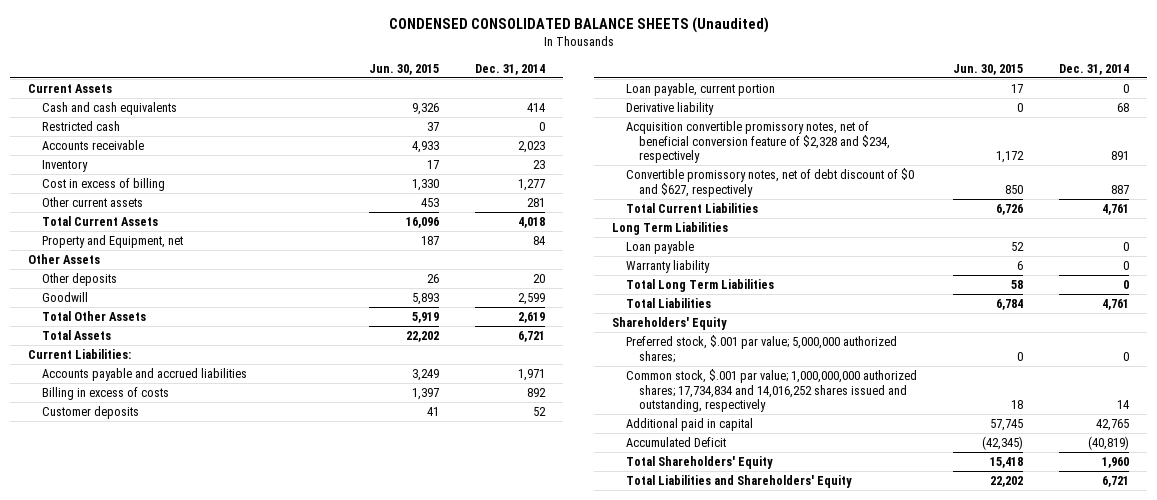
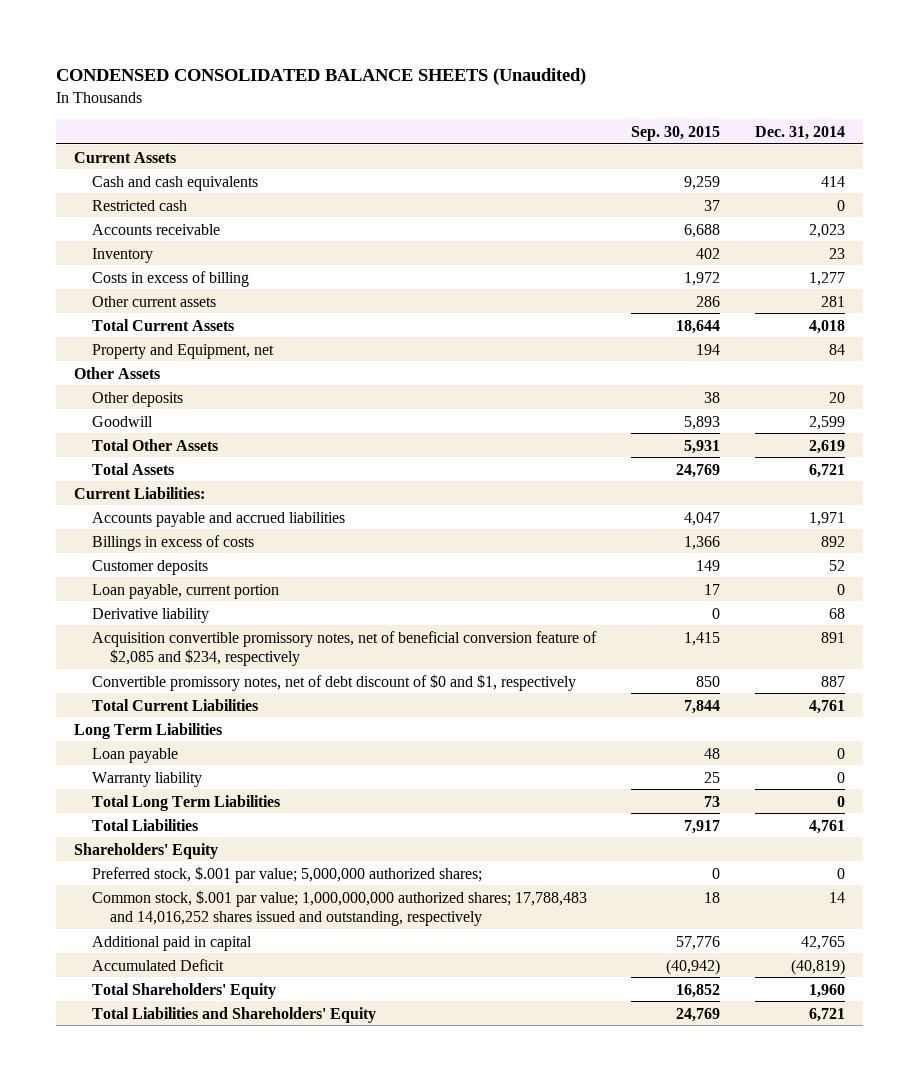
[368,63,439,75] Jun. 30, 2015 -> none
none -> [631,125,721,141] Sep. 30, 2015
[41,178,165,192] Cost in excess of billing -> [91,270,249,287] Costs in excess of billing
[41,387,169,401] Billing in excess of costs -> [91,534,254,551] Billings in excess of costs
[625,121,891,163] Acquisition convertible promissory notes, net of beneficial conversion feature of $2,328 and $234, respectively -> [91,630,597,667] Acquisition convertible promissory notes, net of beneficial conversion feature of $2,085 and $234, respectively
[625,168,914,197] Convertible promissory notes, net of debt discount of $0 and $627, respectively -> [91,673,576,691] Convertible promissory notes, net of debt discount of $0 and $1, respectively
[625,369,917,412] Common stock, $.001 par value; 1,000,000,000 authorized shares; 17,734,834 and 14,016,252 shares issued and outstanding, respectively -> [91,889,587,927] Common stock, $.001 par value; 1,000,000,000 authorized shares; 17,788,483 and 14,016,252 shares issued and outstanding, respectively

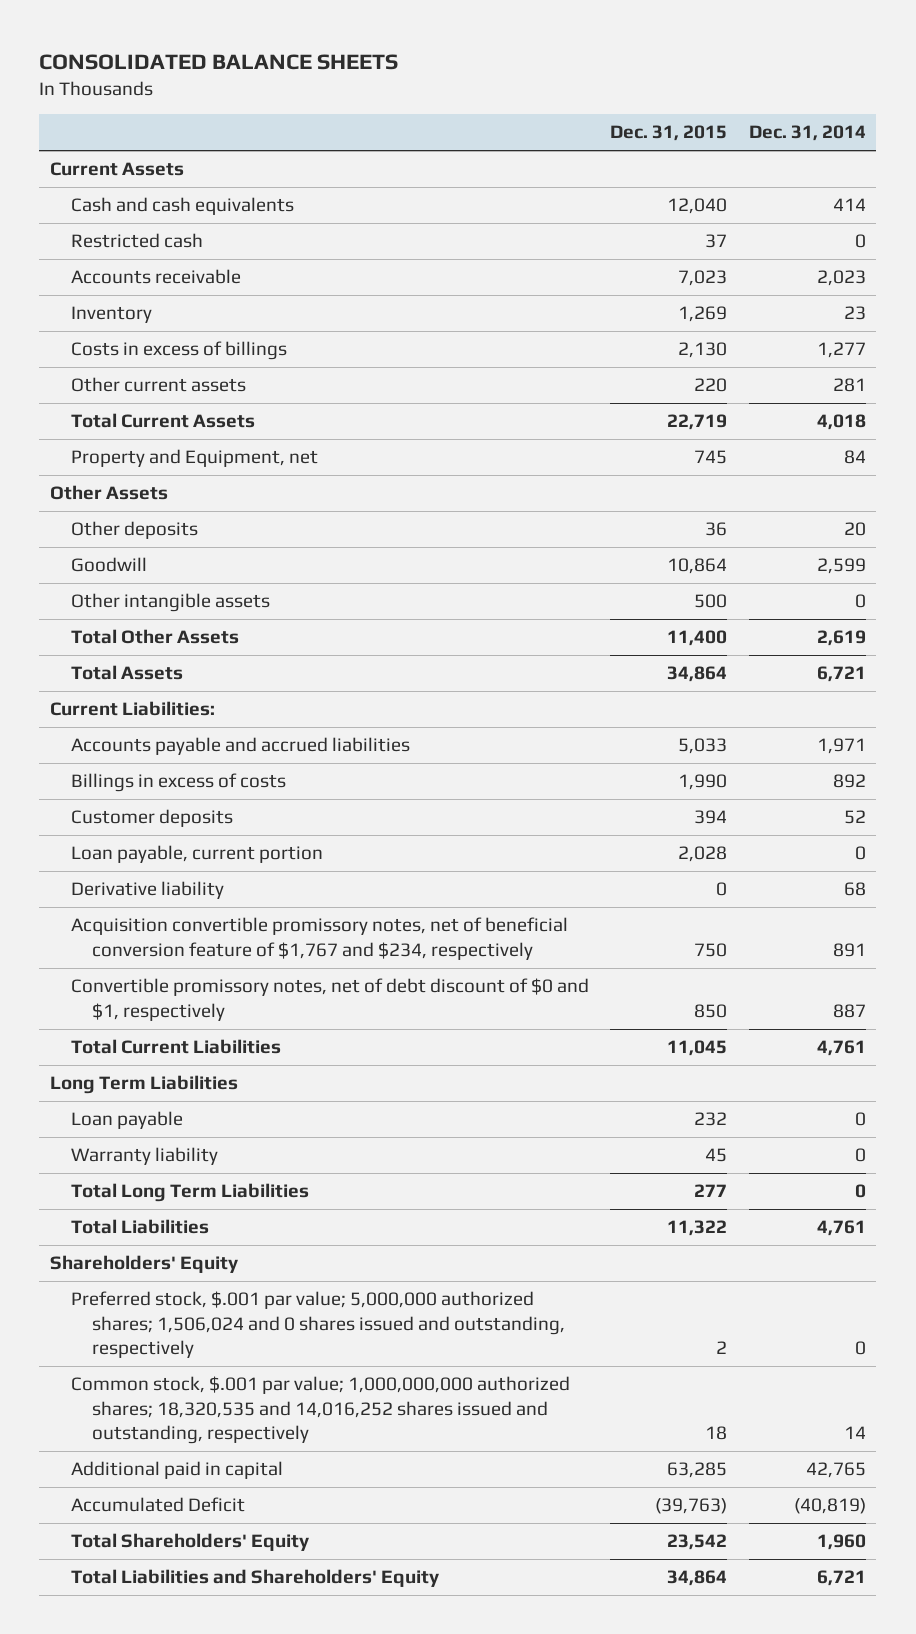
[56,68,587,86] CONDENSED CONSOLIDATED BALANCE SHEETS (Unaudited) -> [39,54,399,71] CONSOLIDATED BALANCE SHEETS
[631,125,721,141] Sep. 30, 2015 -> none
none -> [610,125,728,142] Dec. 31, 2015
[91,270,249,287] Costs in excess of billing -> [71,341,288,361] Costs in excess of billings
none -> [71,593,271,613] Other intangible assets
[91,630,597,667] Acquisition convertible promissory notes, net of beneficial conversion feature of $2,085 and $234, respectively -> [71,917,569,960] Acquisition convertible promissory notes, net of beneficial conversion feature of $1,767 and $234, respectively
[91,865,482,883] Preferred stock, $.001 par value; 5,000,000 authorized shares; -> [71,1291,566,1359] Preferred stock, $.001 par value; 5,000,000 authorized shares; 1,506,024 and 0 shares issued and outstanding, respectively
[91,889,587,927] Common stock, $.001 par value; 1,000,000,000 authorized shares; 17,788,483 and 14,016,252 shares issued and outstanding, respectively -> [71,1376,571,1445] Common stock, $.001 par value; 1,000,000,000 authorized shares; 18,320,535 and 14,016,252 shares issued and outstanding, respectively

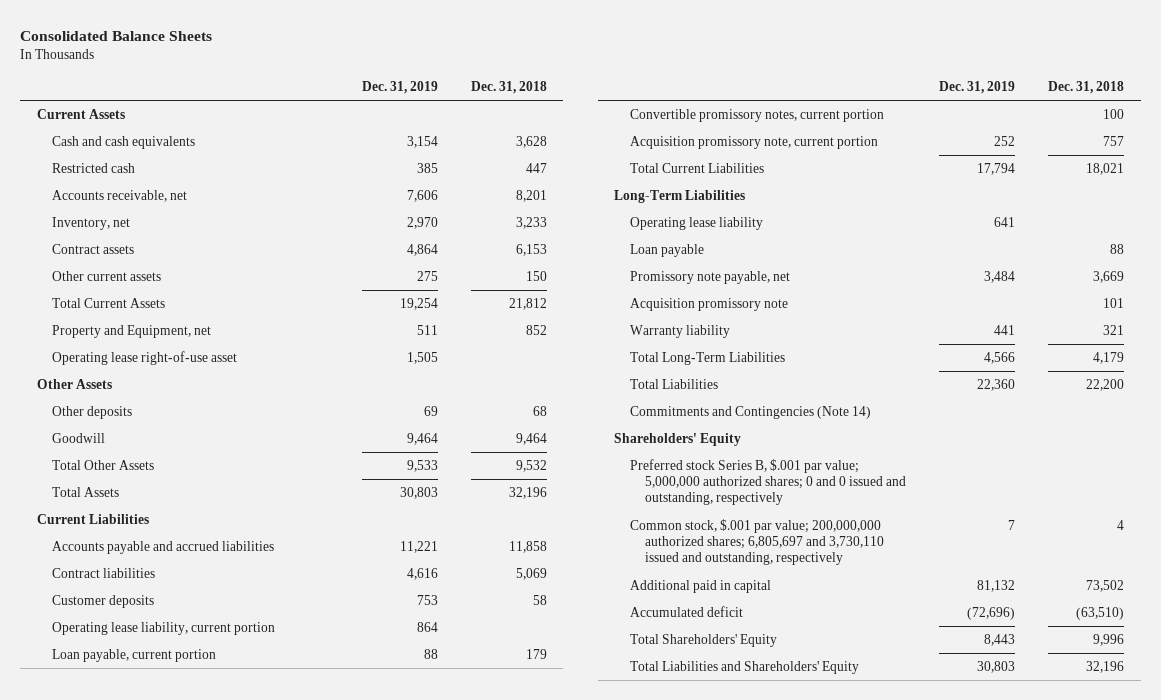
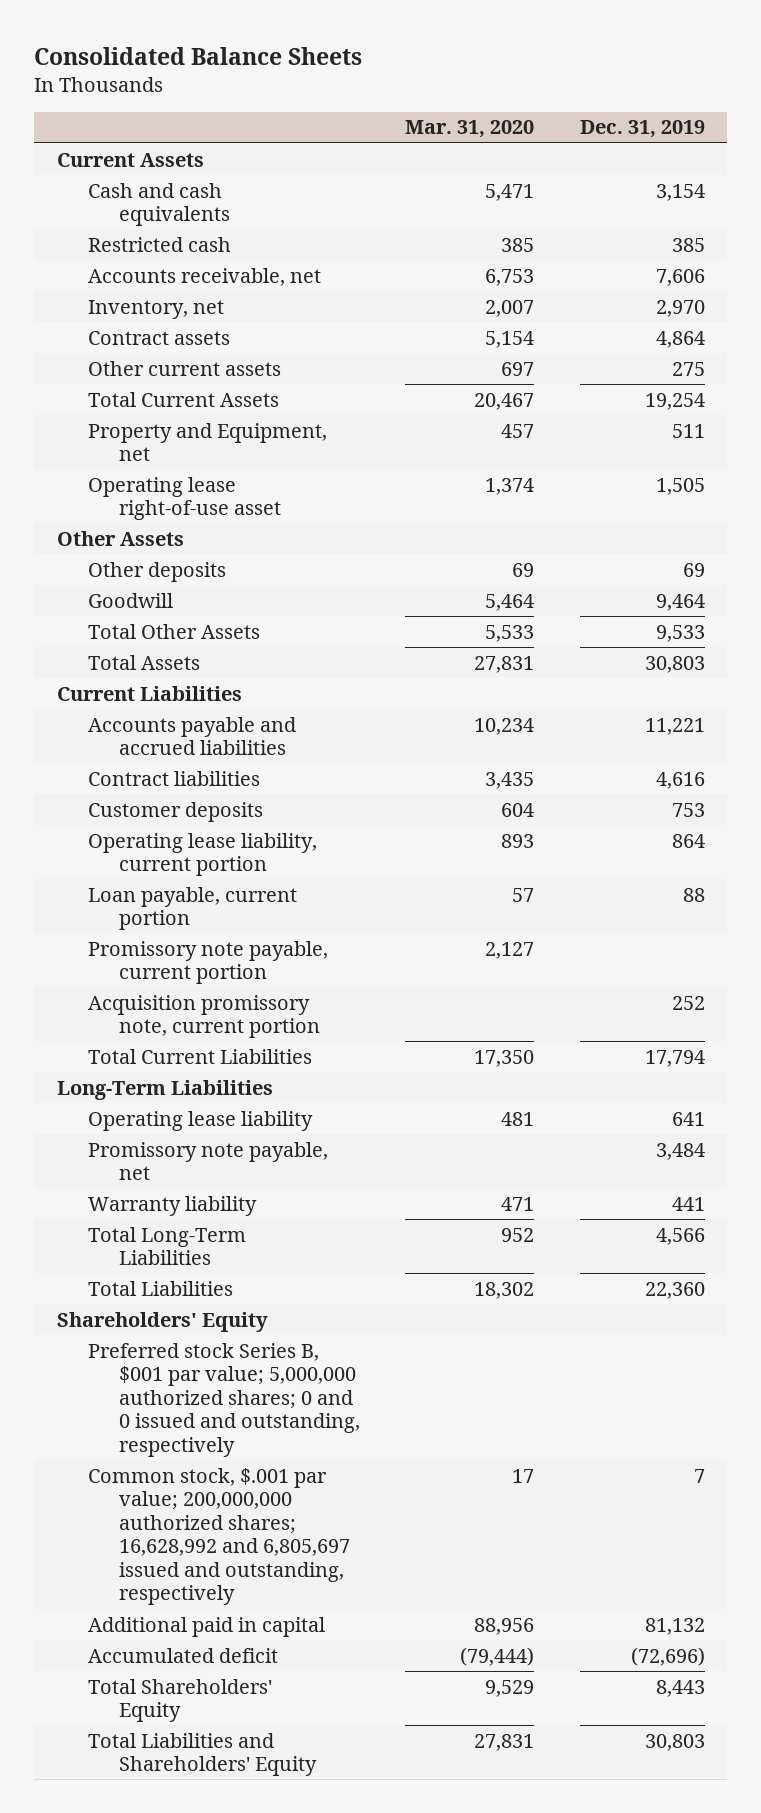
[470,81,547,95] Dec. 31, 2018 -> none
none -> [405,120,535,139] Mar. 31, 2020
[629,108,884,122] Convertible promissory notes, current portion -> [87,940,328,985] Promissory note payable, current portion
[629,243,704,257] Loan payable -> none
[629,297,788,311] Acquisition promissory note -> none
[629,405,871,419] Commitments and Contingencies (Note 14) -> none
[629,458,907,506] Preferred stock Series B, $.001 par value; 5,000,000 authorized shares; 0 and 0 issued and outstanding, respectively -> [87,1342,361,1457] Preferred stock Series B, $001 par value; 5,000,000 authorized shares; 0 and 0 issued and outstanding, respectively
[629,518,885,566] Common stock, $.001 par value; 200,000,000 authorized shares; 6,805,697 and 3,730,110 issued and outstanding, respectively -> [87,1467,351,1606] Common stock, $.001 par value; 200,000,000 authorized shares; 16,628,992 and 6,805,697 issued and outstanding, respectively

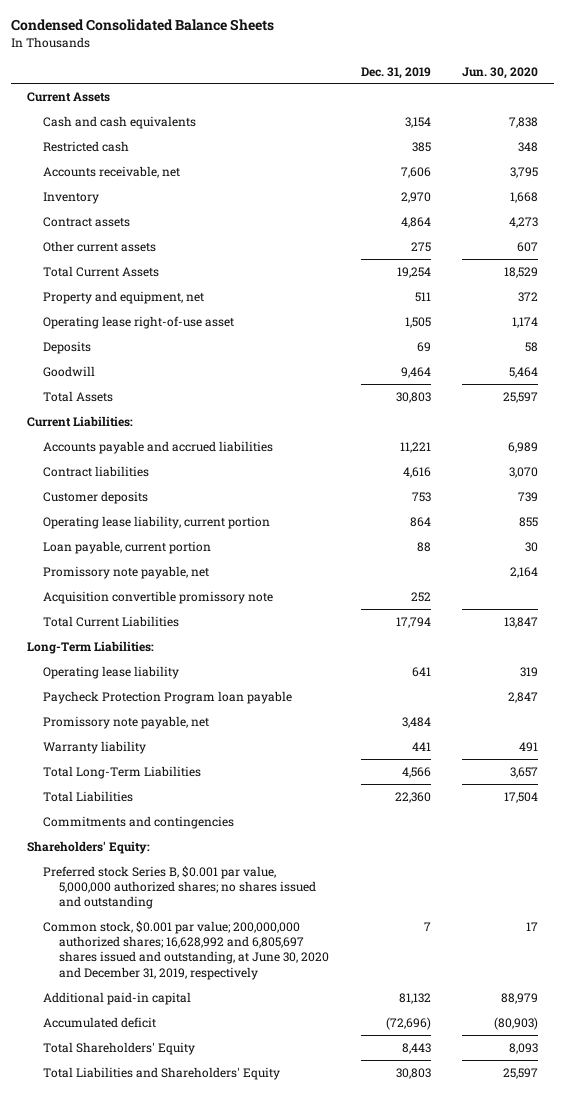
[34,46,363,65] Consolidated Balance Sheets -> [11,19,275,32] Condensed Consolidated Balance Sheets
[405,120,535,139] Mar. 31, 2020 -> none
none -> [462,66,539,79] Jun. 30, 2020
[87,299,224,319] Inventory, net -> [43,191,100,204] Inventory
[87,422,327,462] Property and Equipment, net -> [43,290,205,304] Property and equipment, net
[56,530,184,546] Other Assets -> none
[87,561,226,582] Other deposits -> [43,340,92,354] Deposits
[87,623,260,639] Total Other Assets -> none
[56,685,242,701] Current Liabilities -> [26,415,133,427] Current Liabilities:
[87,940,328,985] Promissory note payable, current portion -> [43,565,210,579] Promissory note payable, net
[87,994,321,1039] Acquisition promissory note, current portion -> [43,590,274,604] Acquisition convertible promissory note
[56,1079,273,1100] Long-Term Liabilities -> [26,640,154,654] Long-Term Liabilities:
none -> [43,690,293,704] Paycheck Protection Program loan payable
none -> [43,815,235,829] Commitments and contingencies
[56,1311,268,1332] Shareholders' Equity -> [26,840,150,854] Shareholders' Equity:
[87,1342,361,1457] Preferred stock Series B, $001 par value; 5,000,000 authorized shares; 0 and 0 issued and outstanding, respectively -> [43,865,317,910] Preferred stock Series B, $0.001 par value, 5,000,000 authorized shares; no shares issued and outstanding
[87,1467,351,1606] Common stock, $.001 par value; 200,000,000 authorized shares; 16,628,992 and 6,805,697 issued and outstanding, respectively -> [43,920,330,980] Common stock, $0.001 par value; 200,000,000 authorized shares; 16,628,992 and 6,805,697 shares issued and outstanding, at June 30, 2020 and December 31, 2019, respectively
[87,1616,325,1637] Additional paid in capital -> [43,991,192,1005] Additional paid-in capital

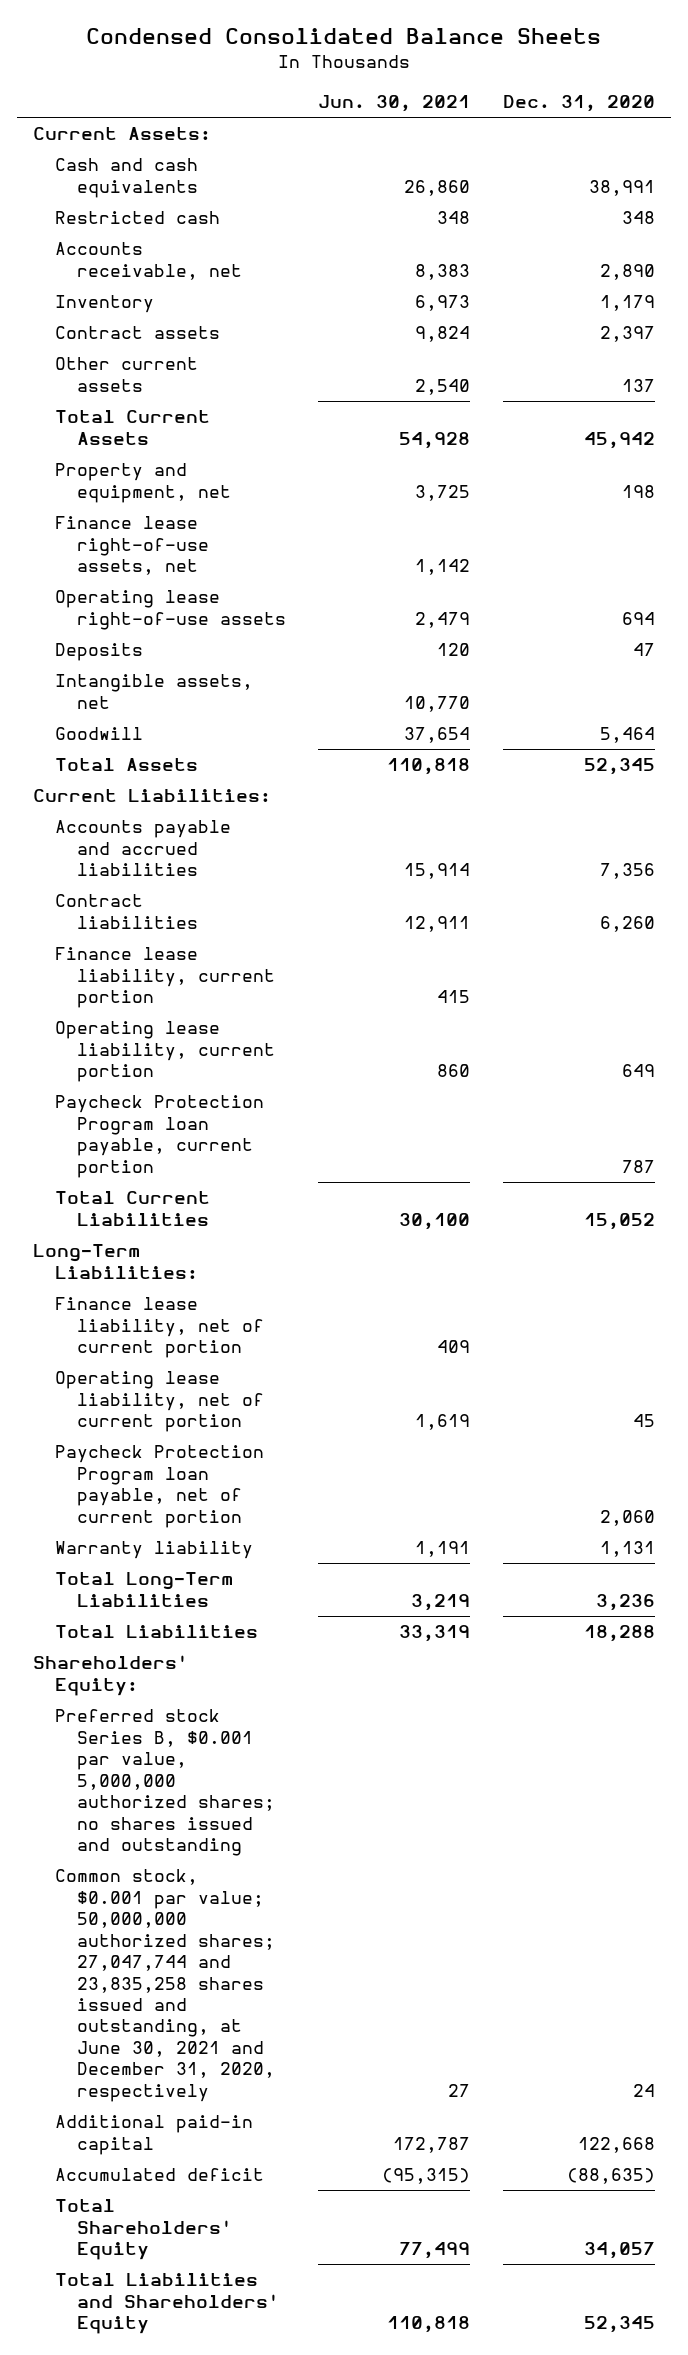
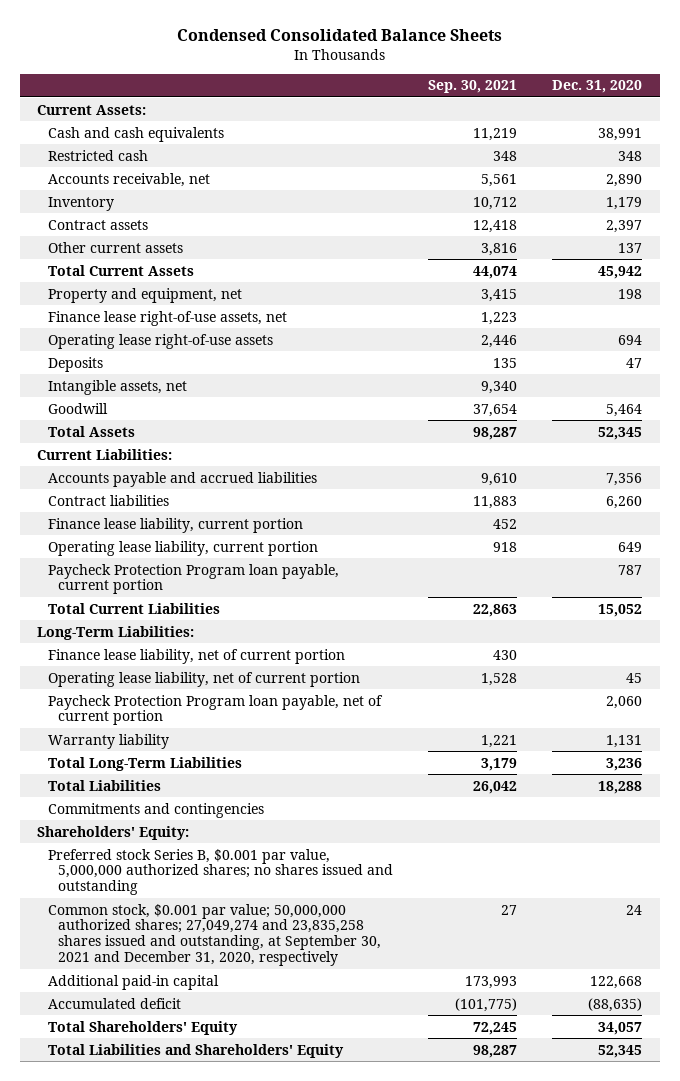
[318,95,471,113] Jun. 30, 2021 -> none
none -> [428,80,518,94] Sep. 30, 2021
none -> [47,802,264,818] Commitments and contingencies
[54,1869,275,2102] Common stock, $0.001 par value; 50,000,000 authorized shares; 27,047,744 and 23,835,258 shares issued and outstanding, at June 30, 2021 and December 31, 2020, respectively -> [47,903,382,967] Common stock, $0.001 par value; 50,000,000 authorized shares; 27,049,274 and 23,835,258 shares issued and outstanding, at September 30, 2021 and December 31, 2020, respectively

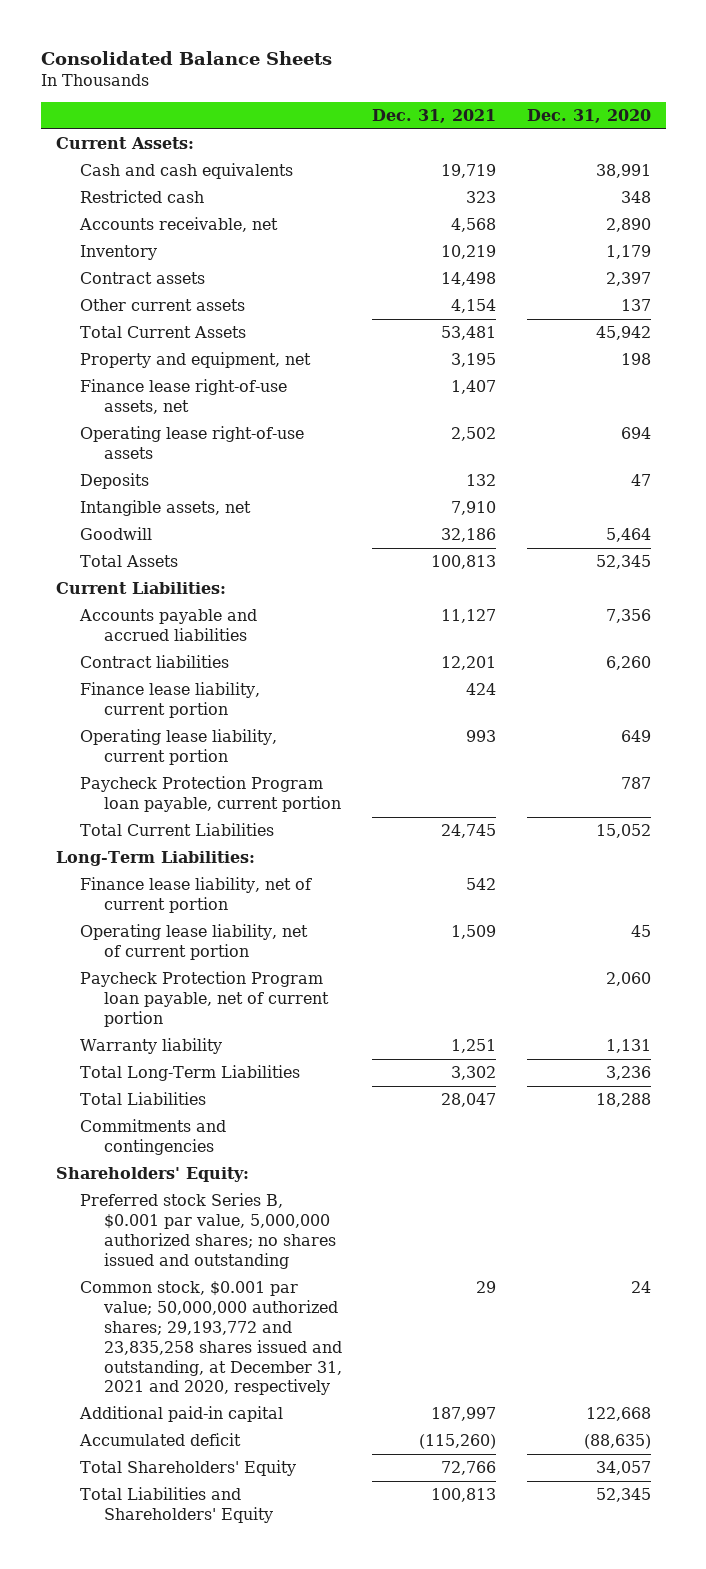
[176,29,502,42] Condensed Consolidated Balance Sheets -> [40,50,332,65] Consolidated Balance Sheets
[428,80,518,94] Sep. 30, 2021 -> none
none -> [372,108,497,123] Dec. 31, 2021
[47,903,382,967] Common stock, $0.001 par value; 50,000,000 authorized shares; 27,049,274 and 23,835,258 shares issued and outstanding, at September 30, 2021 and December 31, 2020, respectively -> [79,1281,342,1396] Common stock, $0.001 par value; 50,000,000 authorized shares; 29,193,772 and 23,835,258 shares issued and outstanding, at December 31, 2021 and 2020, respectively

